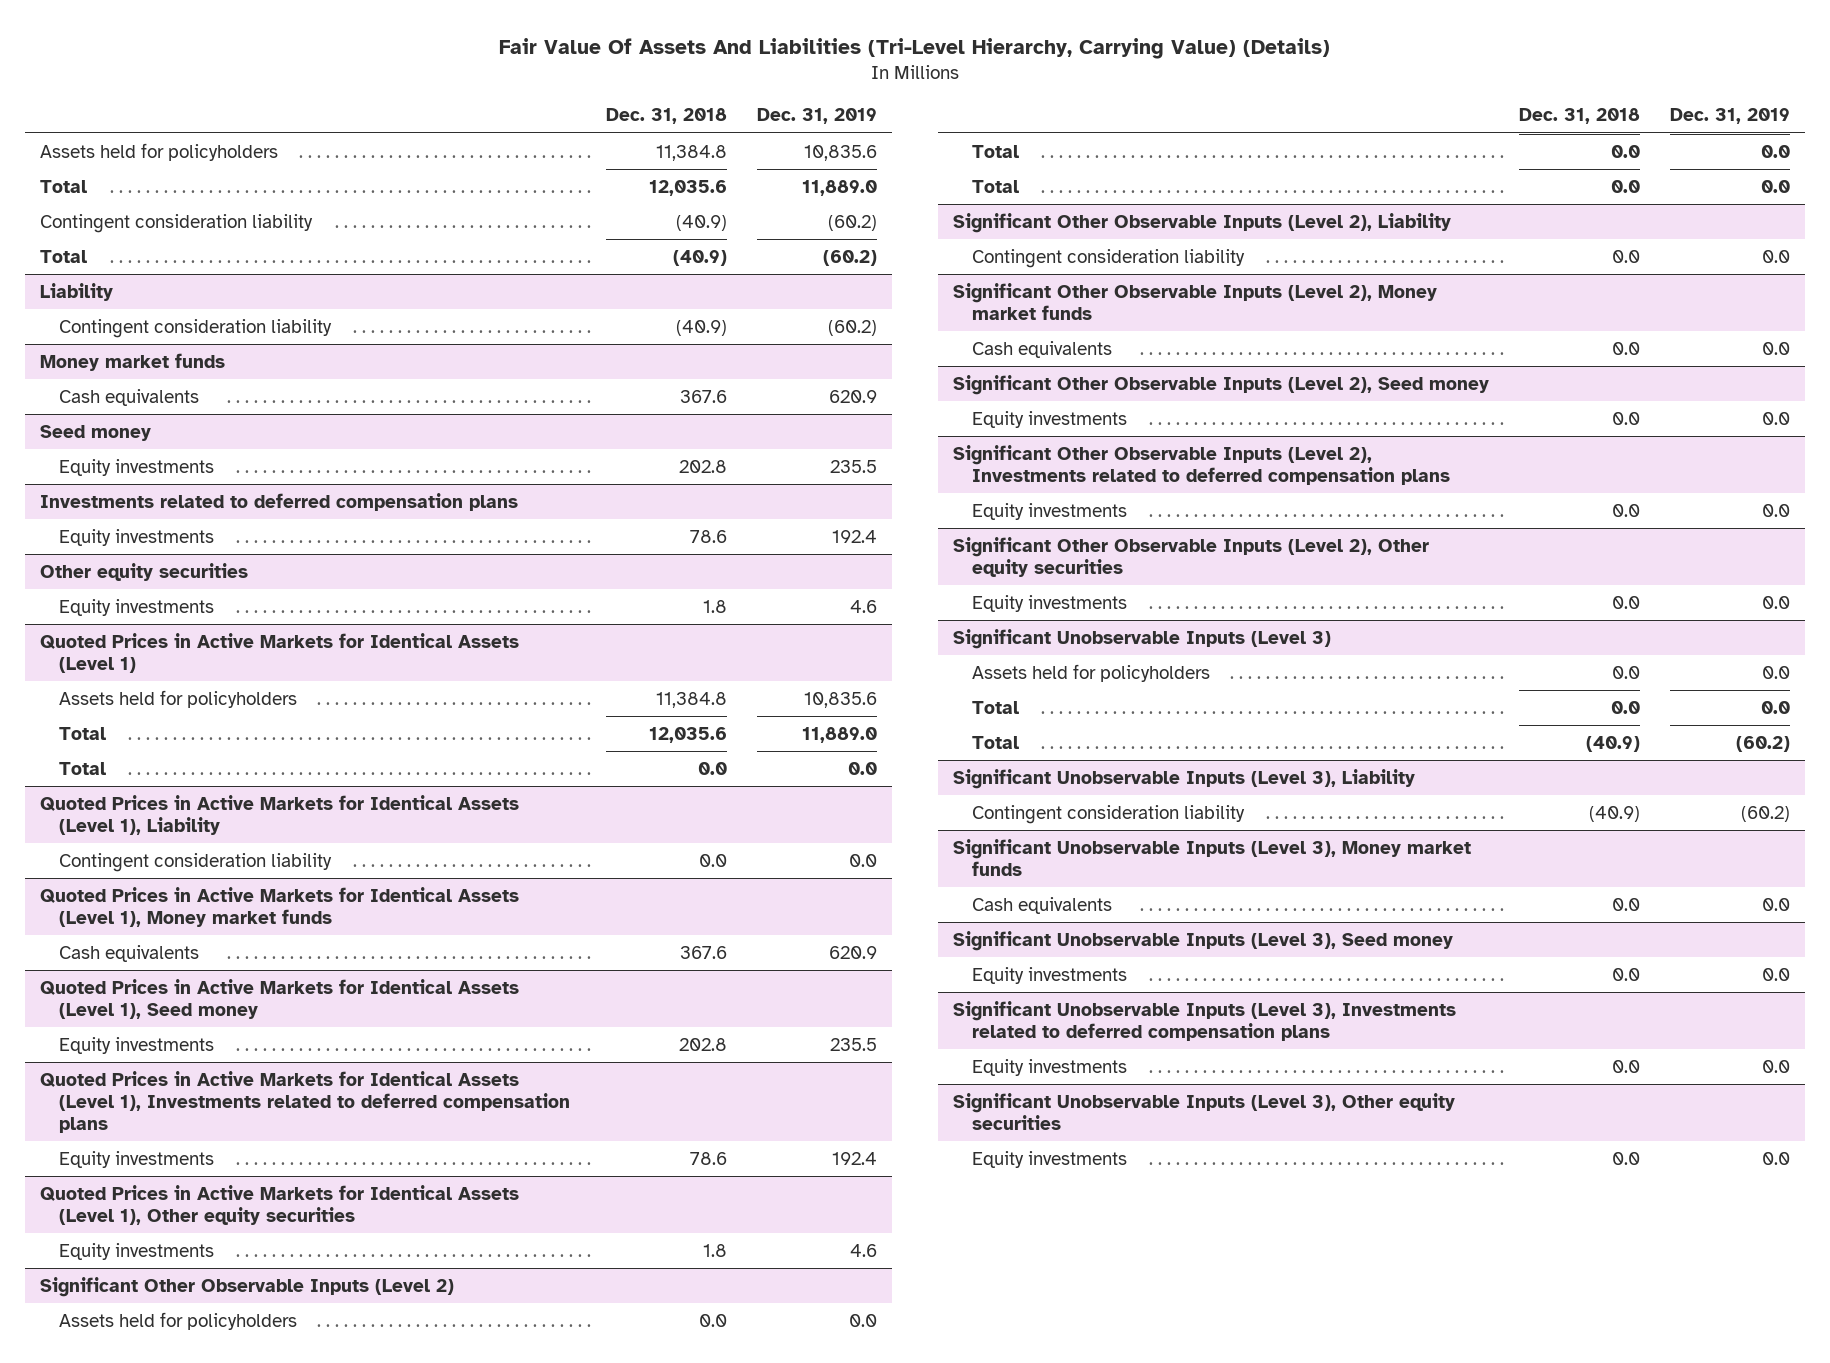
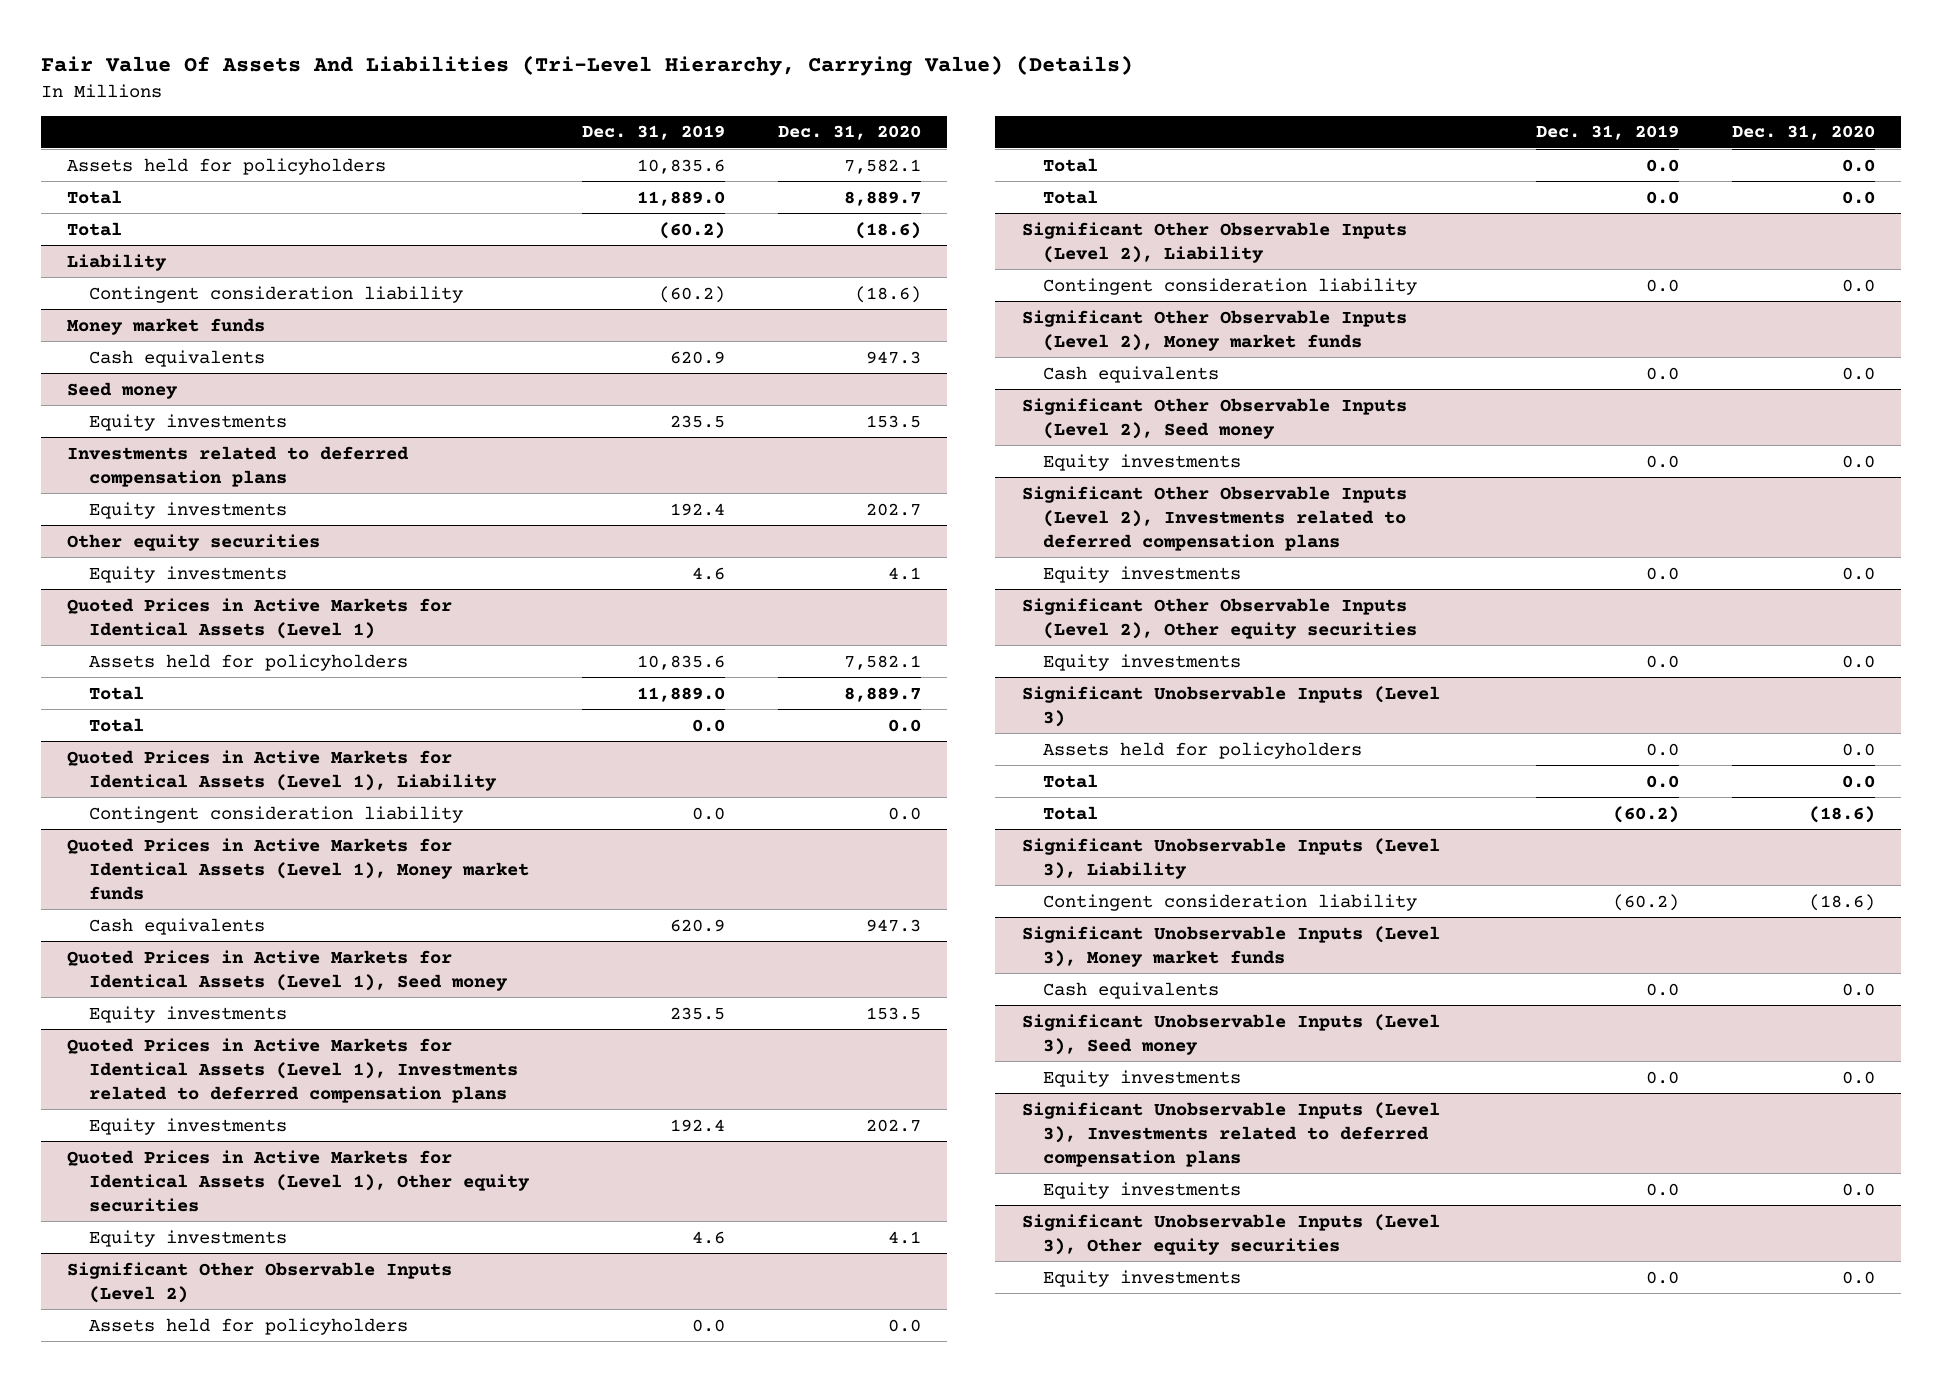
[606,108,728,125] Dec. 31, 2018 -> none
none -> [777,125,921,141] Dec. 31, 2020
[40,214,314,234] Contingent consideration liability -> none

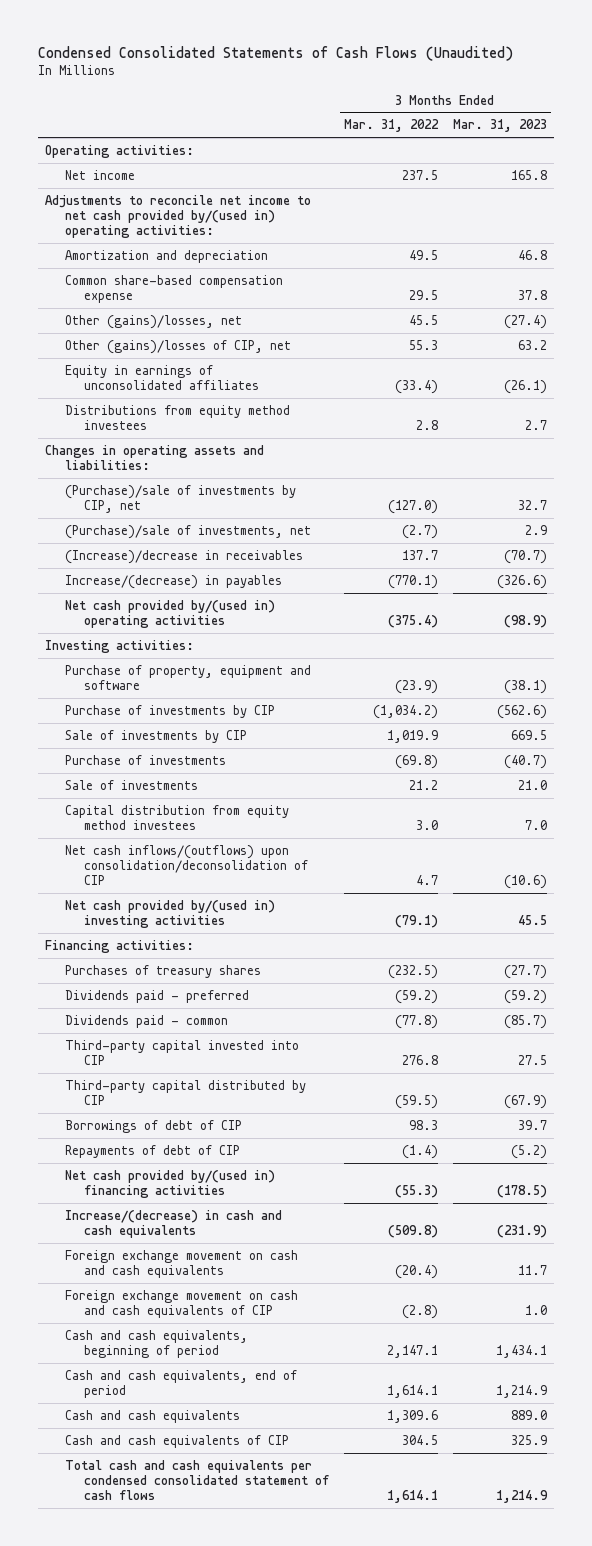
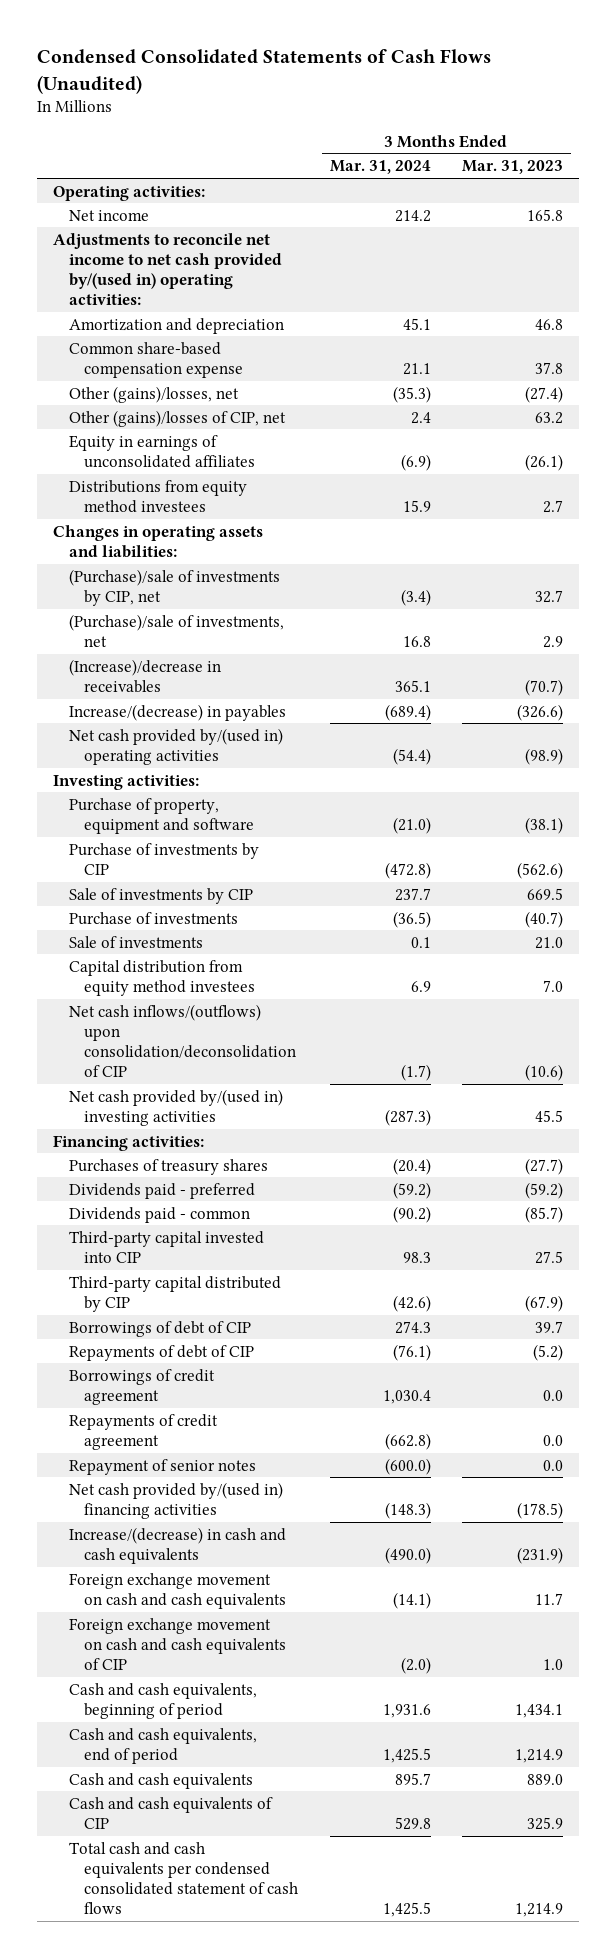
[343,119,439,133] Mar. 31, 2022 -> none
none -> [329,160,431,175] Mar. 31, 2024
none -> [68,1368,215,1405] Borrowings of credit agreement
none -> [68,1413,218,1450] Repayments of credit agreement
none -> [68,1458,256,1475] Repayment of senior notes

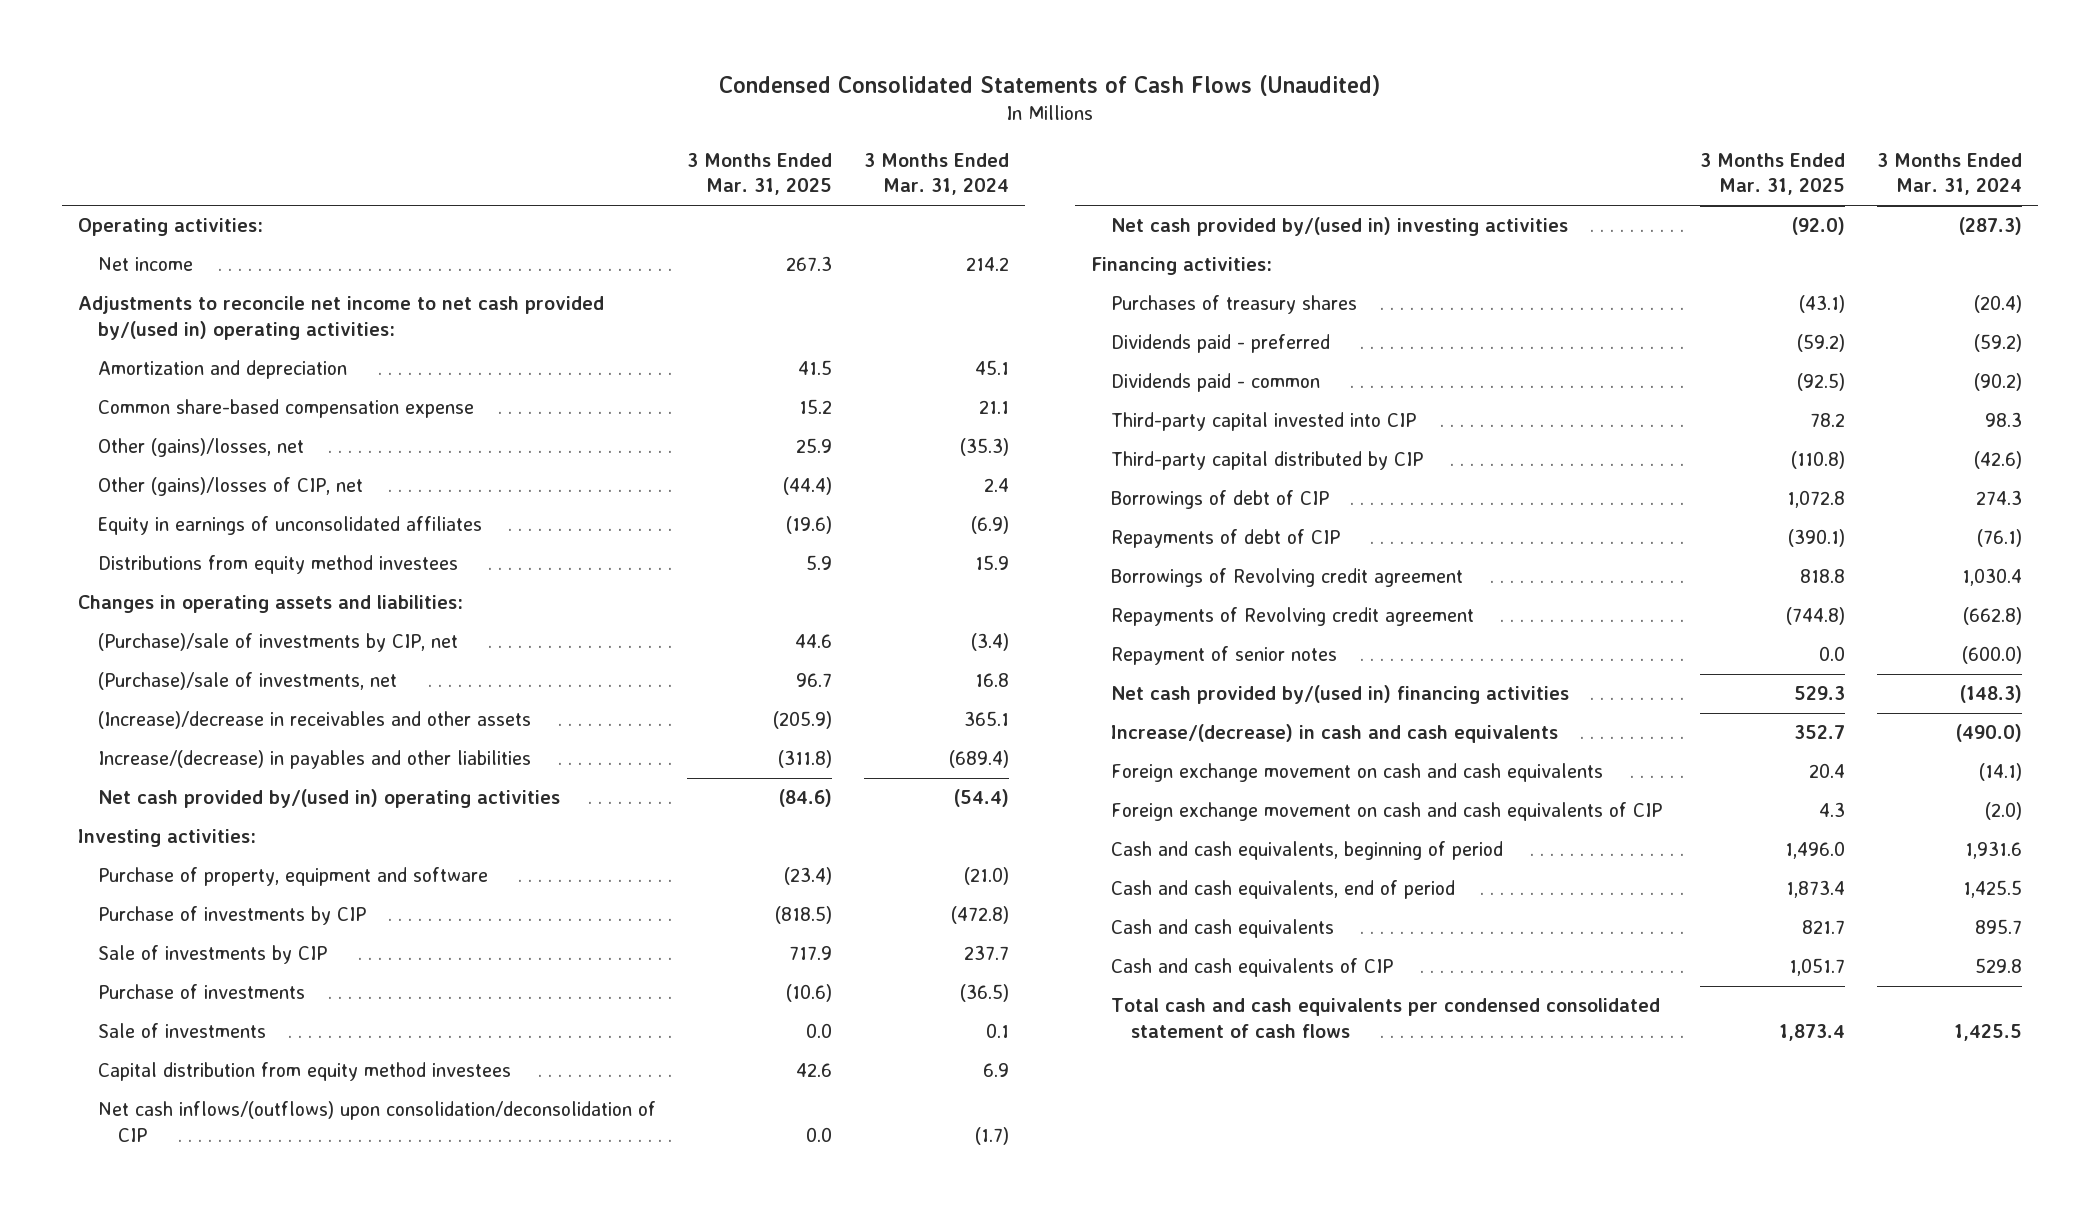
[462,160,564,175] Mar. 31, 2023 -> none
none -> [687,152,833,196] 3 Months Ended Mar. 31, 2025
[68,658,221,693] (Increase)/decrease in receivables -> [97,711,531,730] (Increase)/decrease in receivables and other assets
[68,703,286,721] Increase/(decrease) in payables -> [97,750,531,770] Increase/(decrease) in payables and other liabilities
[68,1368,215,1405] Borrowings of credit agreement -> [1110,568,1463,588] Borrowings of Revolving credit agreement
[68,1413,218,1450] Repayments of credit agreement -> [1110,607,1474,627] Repayments of Revolving credit agreement

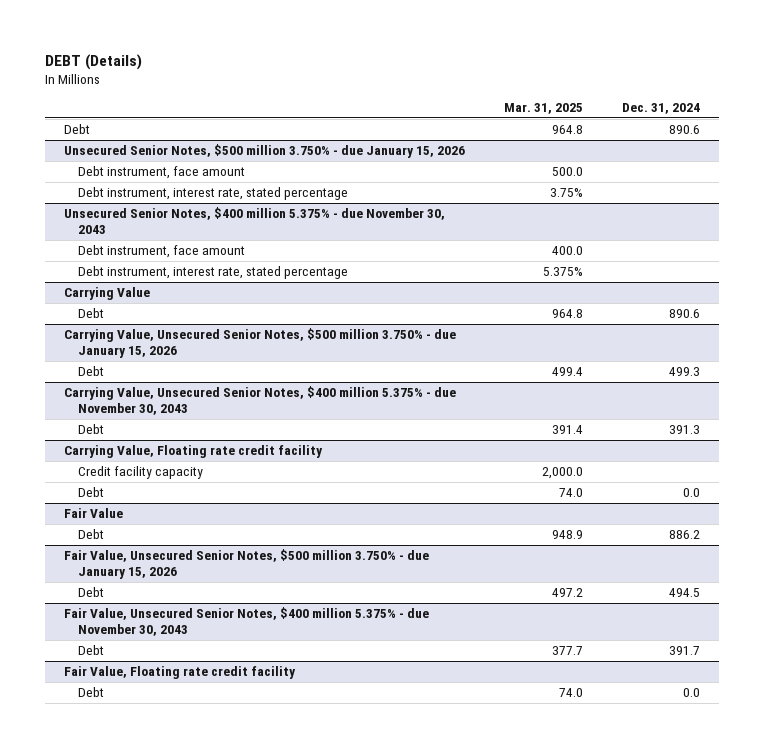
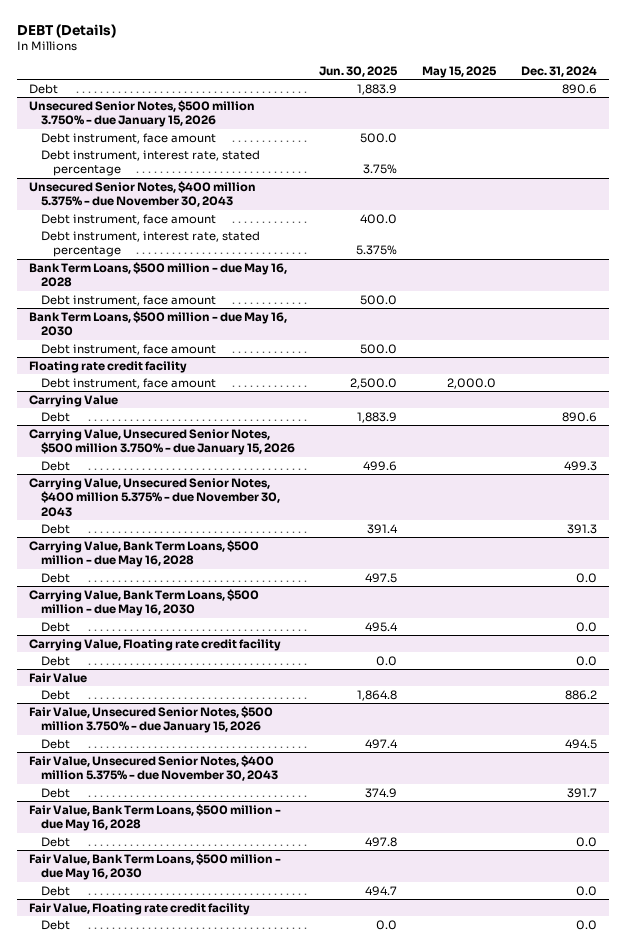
[503,102,583,114] Mar. 31, 2025 -> none
none -> [319,65,399,77] Jun. 30, 2025
none -> [422,65,498,78] May 15, 2025
none -> [28,261,287,288] Bank Term Loans, $500 million - due May 16, 2028
none -> [40,294,216,306] Debt instrument, face amount
none -> [28,310,287,337] Bank Term Loans, $500 million - due May 16, 2030
none -> [40,343,216,355] Debt instrument, face amount
none -> [28,360,187,373] Floating rate credit facility
none -> [40,377,216,389] Debt instrument, face amount
none -> [28,539,259,568] Carrying Value, Bank Term Loans, $500 million - due May 16, 2028
none -> [40,572,70,583] Debt
none -> [28,588,259,617] Carrying Value, Bank Term Loans, $500 million - due May 16, 2030
none -> [40,621,70,632] Debt
[77,466,203,480] Credit facility capacity -> none
none -> [28,803,281,832] Fair Value, Bank Term Loans, $500 million - due May 16, 2028
none -> [40,836,70,847] Debt
none -> [28,852,281,881] Fair Value, Bank Term Loans, $500 million - due May 16, 2030
none -> [40,885,70,896] Debt

